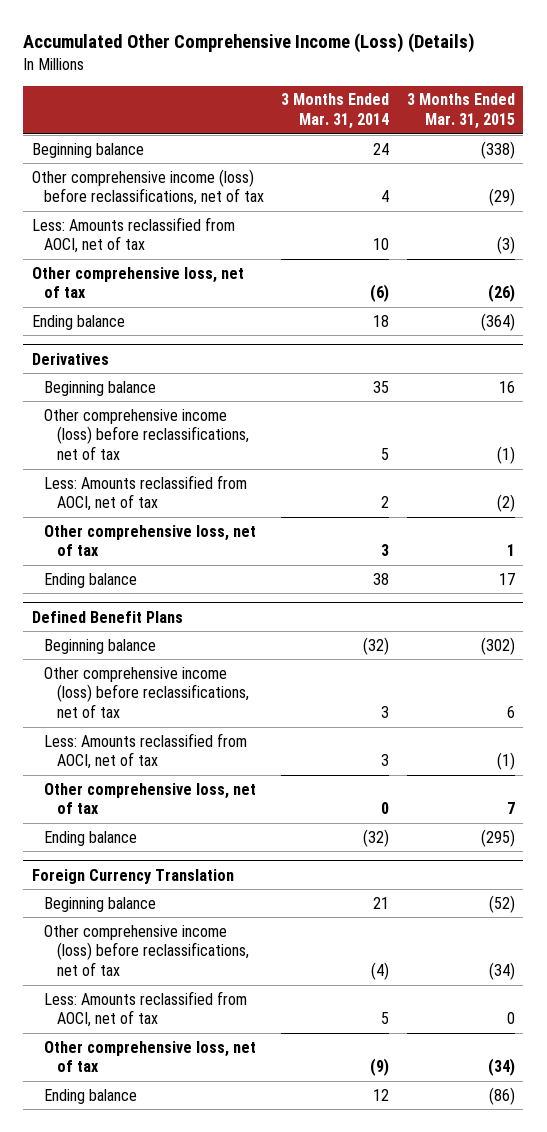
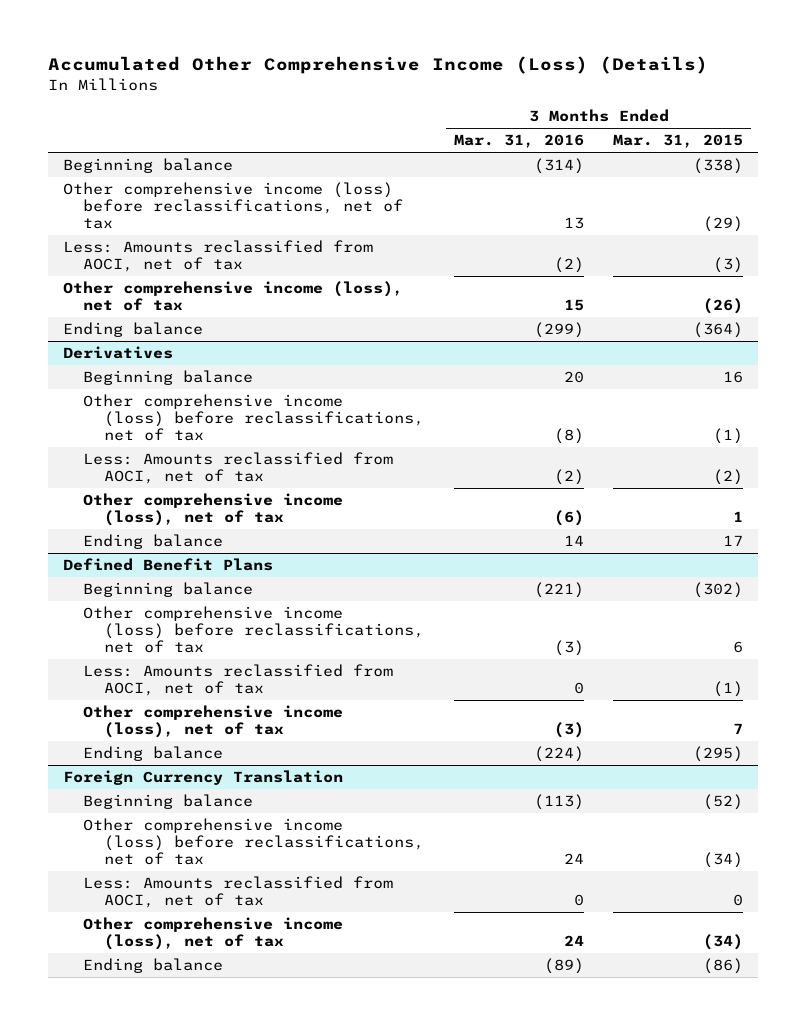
[281,93,390,130] 3 Months Ended Mar. 31, 2014 -> none
none -> [453,134,584,149] Mar. 31, 2016
[31,266,244,299] Other comprehensive loss, net of tax -> [62,281,403,311] Other comprehensive income (loss), net of tax
[44,524,257,557] Other comprehensive loss, net of tax -> [83,493,344,526] Other comprehensive income (loss), net of tax
[44,782,257,815] Other comprehensive loss, net of tax -> [83,705,344,738] Other comprehensive income (loss), net of tax
[44,1040,257,1073] Other comprehensive loss, net of tax -> [83,917,344,950] Other comprehensive income (loss), net of tax

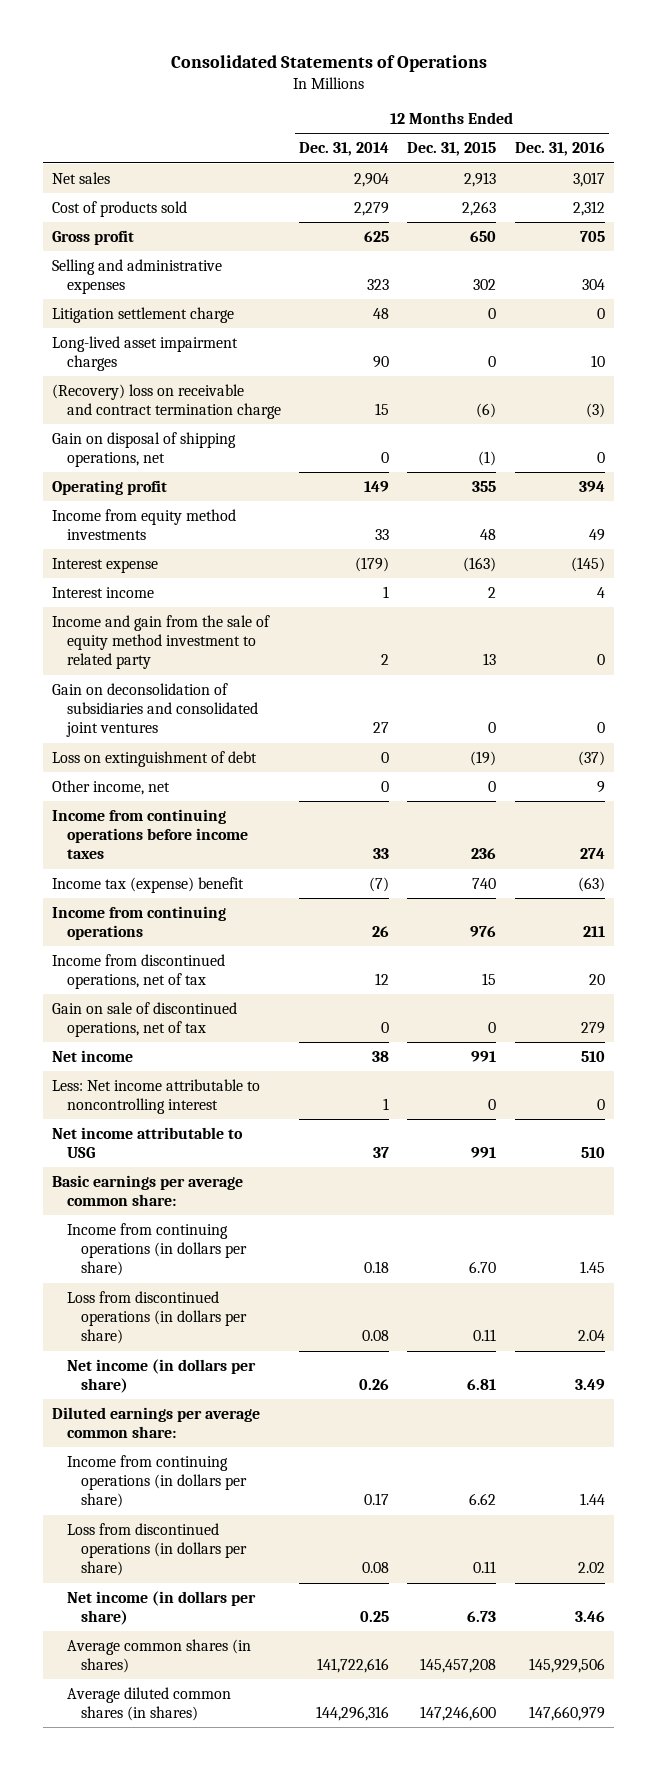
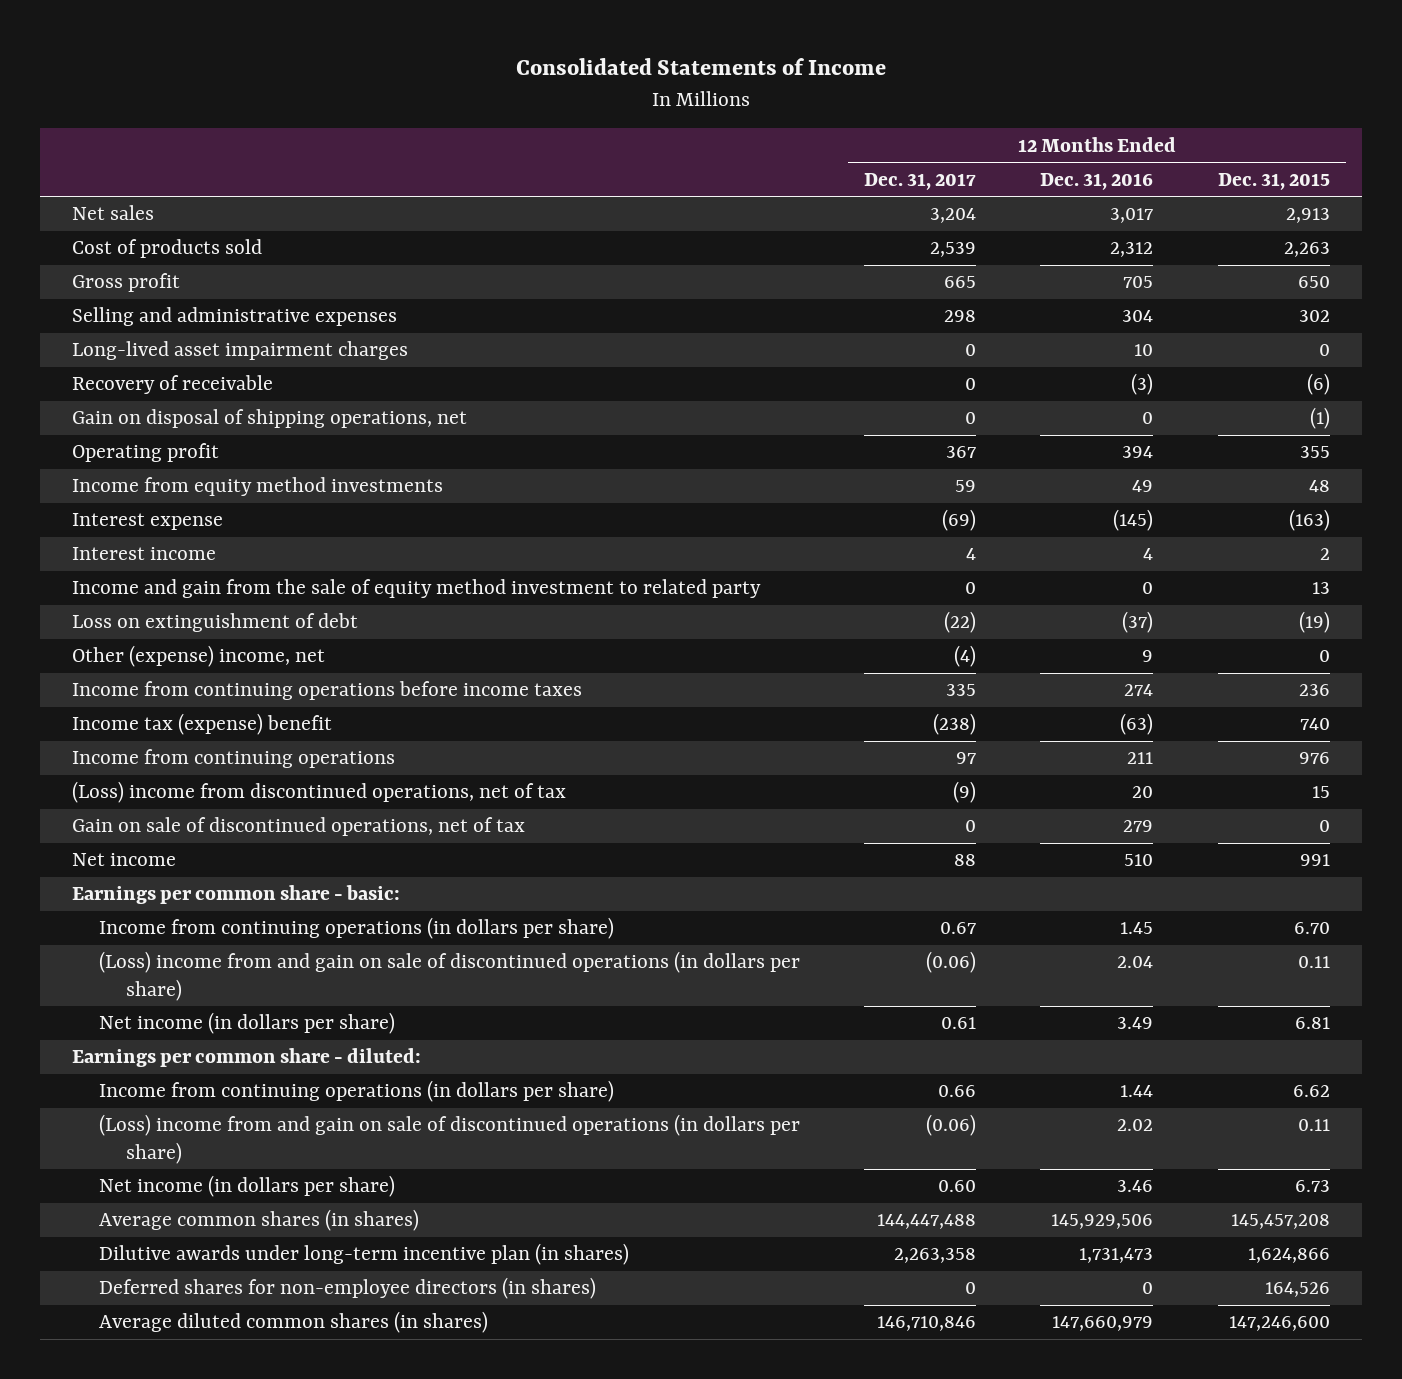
[170,54,487,72] Consolidated Statements of Operations -> [515,58,886,76] Consolidated Statements of Income
[299,142,390,157] Dec. 31, 2014 -> none
none -> [864,172,977,190] Dec. 31, 2017
[52,306,235,323] Litigation settlement charge -> none
[52,383,281,420] (Recovery) loss on receivable and contract termination charge -> [71,375,273,395] Recovery of receivable
[52,682,258,738] Gain on deconsolidation of subsidiaries and consolidated joint ventures -> none
[52,779,171,795] Other income, net -> [71,645,325,668] Other (expense) income, net
[52,953,226,990] Income from discontinued operations, net of tax -> [71,781,566,804] (Loss) income from discontinued operations, net of tax
[52,1078,261,1115] Less: Net income attributable to noncontrolling interest -> none
[52,1126,244,1159] Net income attributable to USG -> none
[52,1174,244,1207] Basic earnings per average common share: -> [71,885,400,905] Earnings per common share - basic:
[66,1290,248,1345] Loss from discontinued operations (in dollars per share) -> [98,951,800,1001] (Loss) income from and gain on sale of discontinued operations (in dollars per share)
[52,1406,261,1439] Diluted earnings per average common share: -> [71,1048,421,1068] Earnings per common share - diluted:
[66,1522,248,1577] Loss from discontinued operations (in dollars per share) -> [98,1114,800,1164] (Loss) income from and gain on sale of discontinued operations (in dollars per share)
none -> [98,1243,629,1266] Dilutive awards under long-term incentive plan (in shares)
none -> [98,1277,596,1300] Deferred shares for non-employee directors (in shares)

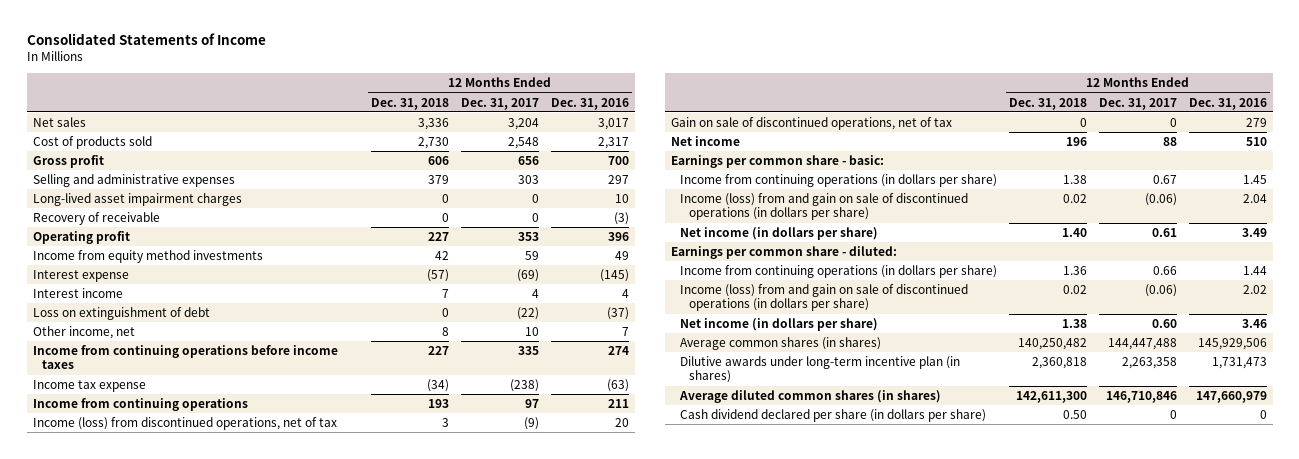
[1217,172,1330,190] Dec. 31, 2015 -> none
none -> [370,97,449,110] Dec. 31, 2018
[930,242,977,258] 2,539 -> [507,137,539,150] 2,548
[1110,242,1154,258] 2,312 -> [597,137,629,150] 2,317
[944,276,977,289] 665 -> [517,156,539,166] 656
[1123,276,1154,289] 705 -> [607,156,629,166] 700
[944,310,977,323] 298 -> [517,175,539,185] 303
[1122,310,1154,323] 304 -> [607,175,629,185] 297
[71,409,467,429] Gain on disposal of shipping operations, net -> none
[946,446,977,459] 367 -> [517,232,539,242] 353
[1122,446,1154,459] 394 -> [607,232,629,242] 396
[71,579,761,599] Income and gain from the sale of equity method investment to related party -> none
[71,645,325,668] Other (expense) income, net -> [32,326,135,340] Other income, net
[954,645,977,668] (4) -> [524,327,539,337] 10
[1142,650,1154,663] 9 -> [621,327,629,337] 7
[71,713,332,736] Income tax (expense) benefit -> [32,380,146,393] Income tax expense
[71,781,566,804] (Loss) income from discontinued operations, net of tax -> [32,417,337,431] Income (loss) from discontinued operations, net of tax
[98,951,800,1001] (Loss) income from and gain on sale of discontinued operations (in dollars per share) -> [679,193,968,221] Income (loss) from and gain on sale of discontinued operations (in dollars per share)
[98,1114,800,1164] (Loss) income from and gain on sale of discontinued operations (in dollars per share) -> [679,284,968,312] Income (loss) from and gain on sale of discontinued operations (in dollars per share)
[98,1277,596,1300] Deferred shares for non-employee directors (in shares) -> none
none -> [679,409,986,423] Cash dividend declared per share (in dollars per share)

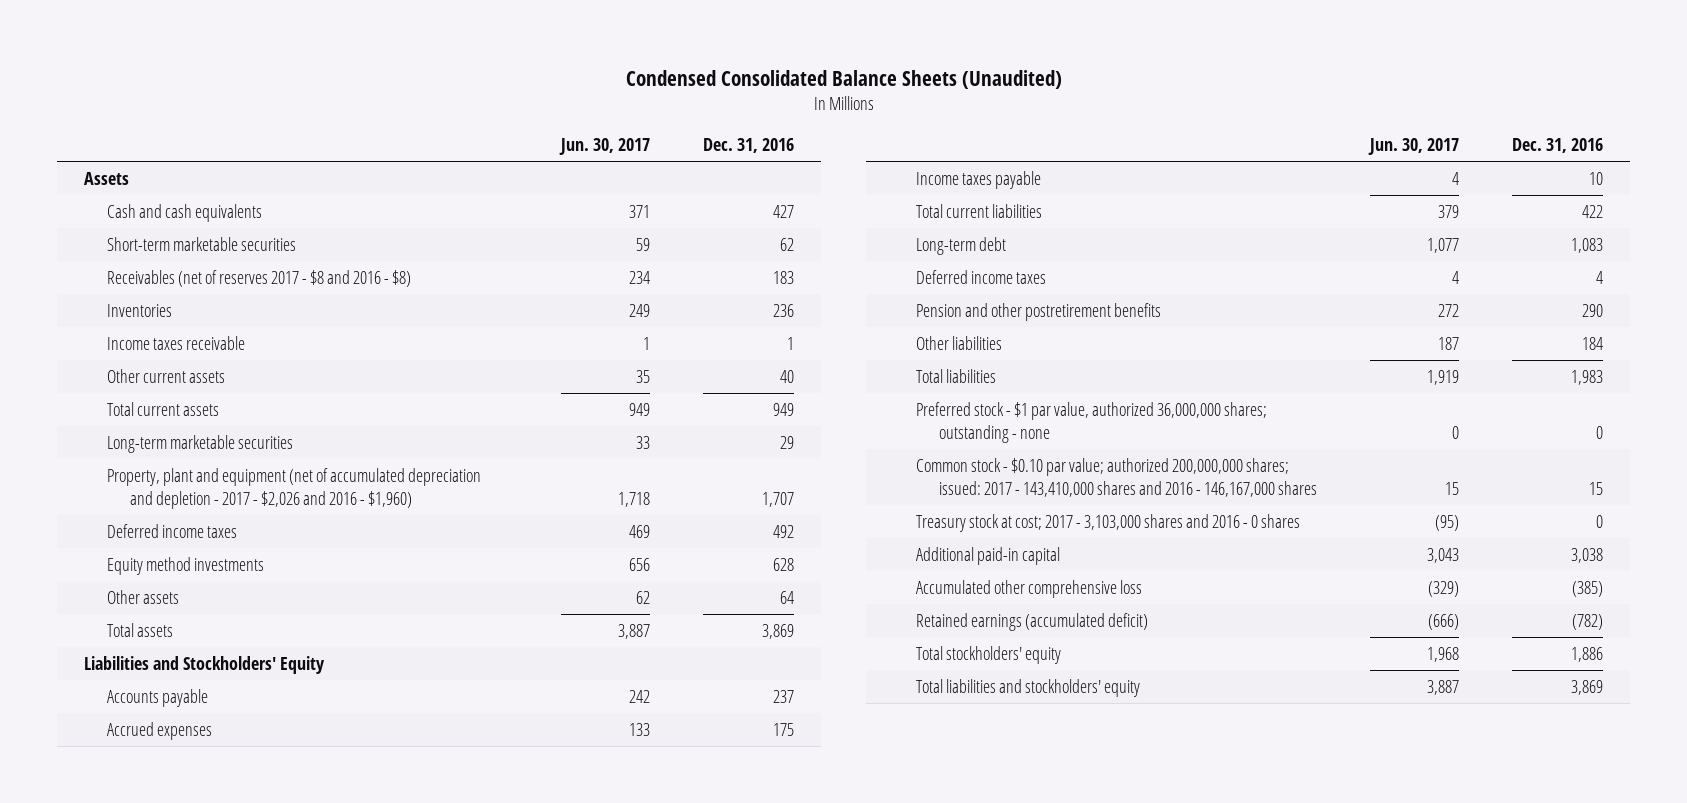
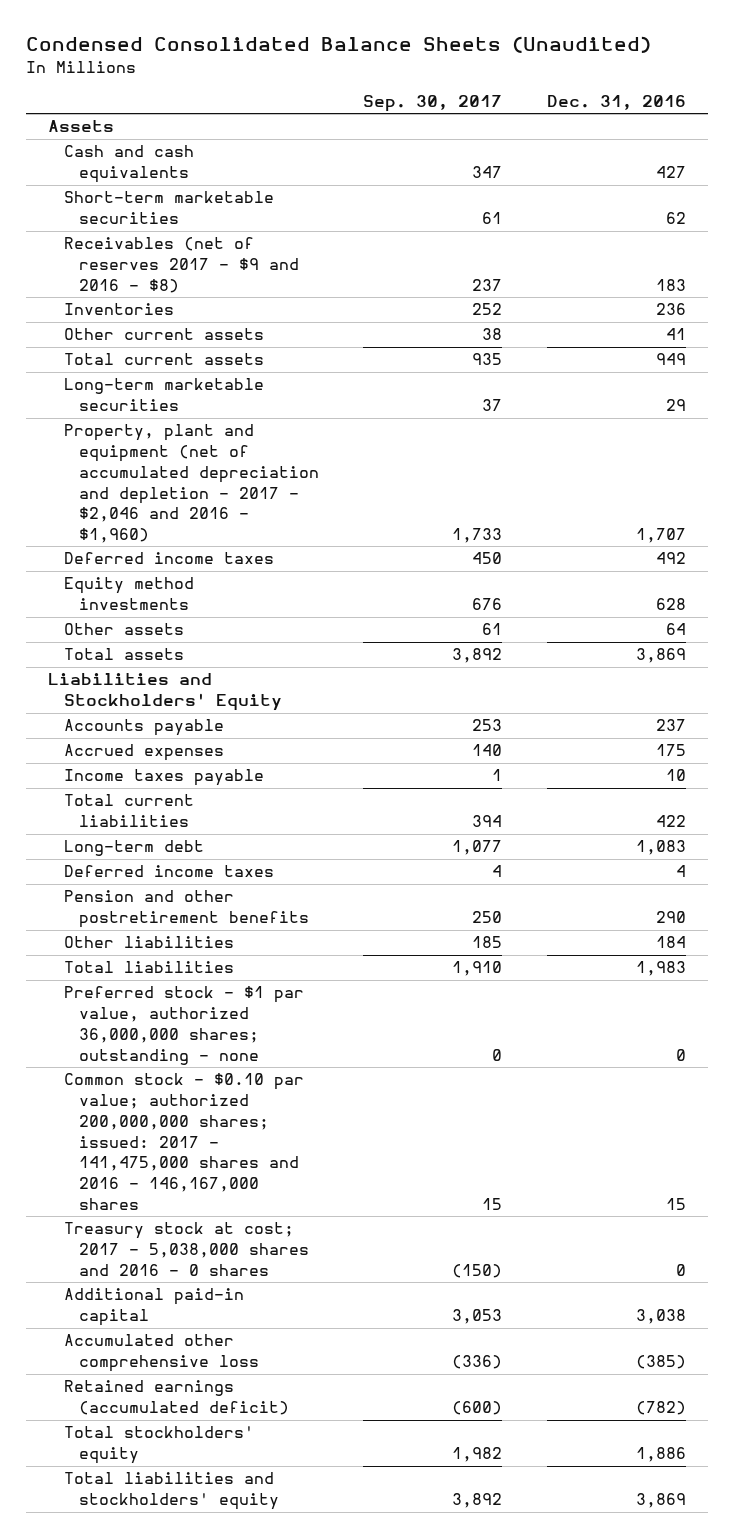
[558,138,650,156] Jun. 30, 2017 -> none
none -> [363,95,503,113] Sep. 30, 2017
[106,269,411,287] Receivables (net of reserves 2017 - $8 and 2016 - $8) -> [63,237,299,293] Receivables (net of reserves 2017 - $9 and 2016 - $8)
[106,335,245,350] Income taxes receivable -> none
[780,369,795,383] 40 -> [665,328,686,341] 41
[106,467,481,510] Property, plant and equipment (net of accumulated depreciation and depletion - 2017 - $2,026 and 2016 - $1,960) -> [63,424,319,544] Property, plant and equipment (net of accumulated depreciation and depletion - 2017 - $2,046 and 2016 - $1,960)
[915,457,1317,498] Common stock - $0.10 par value; authorized 200,000,000 shares; issued: 2017 - 143,410,000 shares and 2016 - 146,167,000 shares -> [63,1073,304,1210] Common stock - $0.10 par value; authorized 200,000,000 shares; issued: 2017 - 141,475,000 shares and 2016 - 146,167,000 shares
[915,513,1300,532] Treasury stock at cost; 2017 - 3,103,000 shares and 2016 - 0 shares -> [63,1222,309,1276] Treasury stock at cost; 2017 - 5,038,000 shares and 2016 - 0 shares

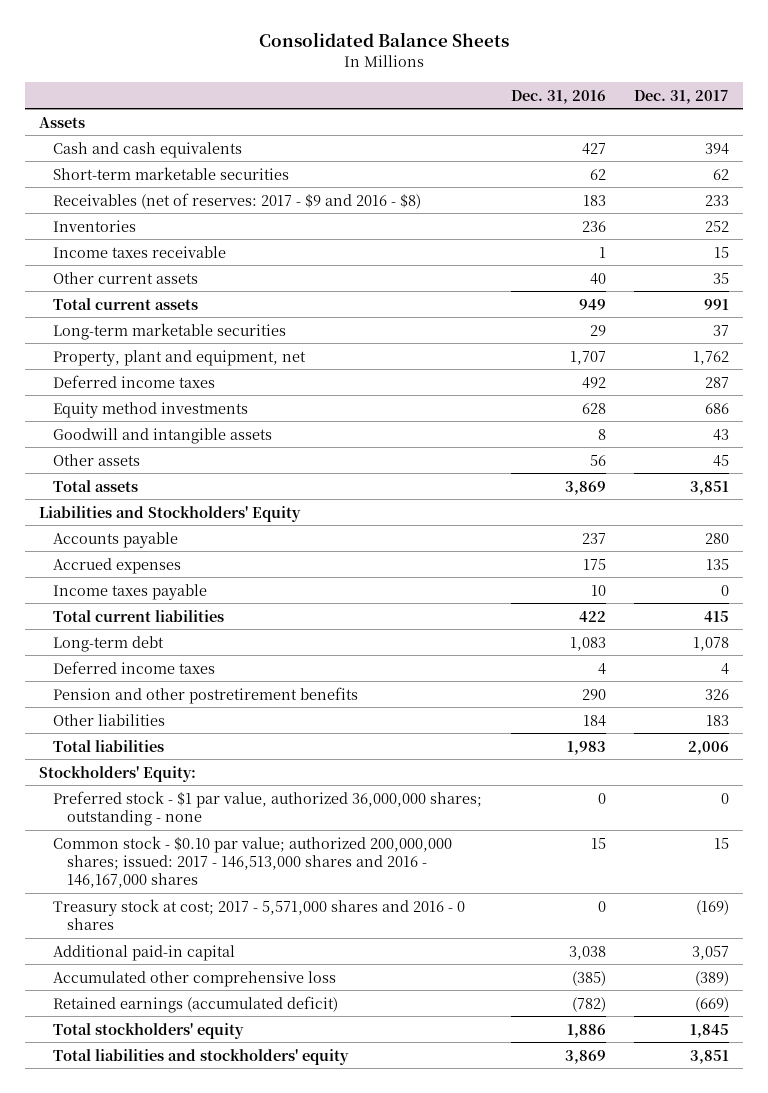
[26,36,652,54] Condensed Consolidated Balance Sheets (Unaudited) -> [259,32,510,48] Consolidated Balance Sheets
[363,95,503,113] Sep. 30, 2017 -> none
none -> [634,89,730,104] Dec. 31, 2017
[63,237,299,293] Receivables (net of reserves 2017 - $9 and 2016 - $8) -> [53,192,422,209] Receivables (net of reserves: 2017 - $9 and 2016 - $8)
none -> [53,245,227,258] Income taxes receivable
[665,328,686,341] 41 -> [589,272,606,285] 40
[63,424,319,544] Property, plant and equipment (net of accumulated depreciation and depletion - 2017 - $2,046 and 2016 - $1,960) -> [53,349,307,366] Property, plant and equipment, net
none -> [53,427,273,444] Goodwill and intangible assets
[665,623,686,636] 64 -> [589,454,606,466] 56
none -> [38,765,196,782] Stockholders' Equity:
[63,1073,304,1210] Common stock - $0.10 par value; authorized 200,000,000 shares; issued: 2017 - 141,475,000 shares and 2016 - 146,167,000 shares -> [53,835,453,889] Common stock - $0.10 par value; authorized 200,000,000 shares; issued: 2017 - 146,513,000 shares and 2016 - 146,167,000 shares
[63,1222,309,1276] Treasury stock at cost; 2017 - 5,038,000 shares and 2016 - 0 shares -> [53,898,466,930] Treasury stock at cost; 2017 - 5,571,000 shares and 2016 - 0 shares

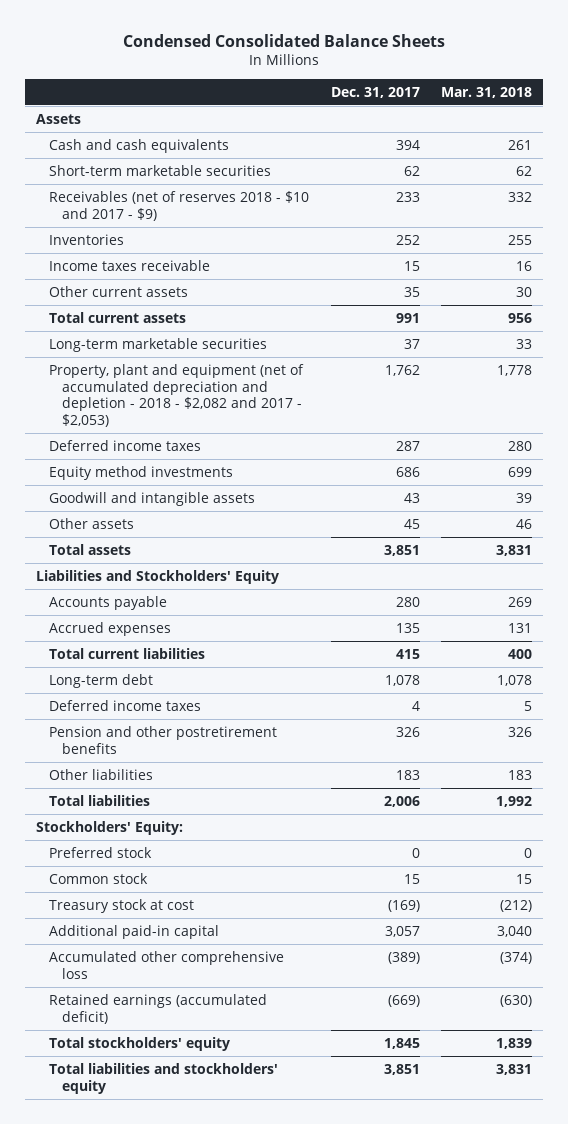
[259,32,510,48] Consolidated Balance Sheets -> [123,33,446,47] Condensed Consolidated Balance Sheets
[510,89,606,104] Dec. 31, 2016 -> none
none -> [441,86,533,98] Mar. 31, 2018
[53,192,422,209] Receivables (net of reserves: 2017 - $9 and 2016 - $8) -> [49,190,310,221] Receivables (net of reserves 2018 - $10 and 2017 - $9)
[53,349,307,366] Property, plant and equipment, net -> [49,363,305,428] Property, plant and equipment (net of accumulated depreciation and depletion - 2018 - $2,082 and 2017 - $2,053)
[53,583,208,600] Income taxes payable -> none
[53,790,483,826] Preferred stock - $1 par value, authorized 36,000,000 shares; outstanding - none -> [49,846,153,858] Preferred stock
[53,835,453,889] Common stock - $0.10 par value; authorized 200,000,000 shares; issued: 2017 - 146,513,000 shares and 2016 - 146,167,000 shares -> [49,872,149,884] Common stock
[53,898,466,930] Treasury stock at cost; 2017 - 5,571,000 shares and 2016 - 0 shares -> [49,898,195,913] Treasury stock at cost

